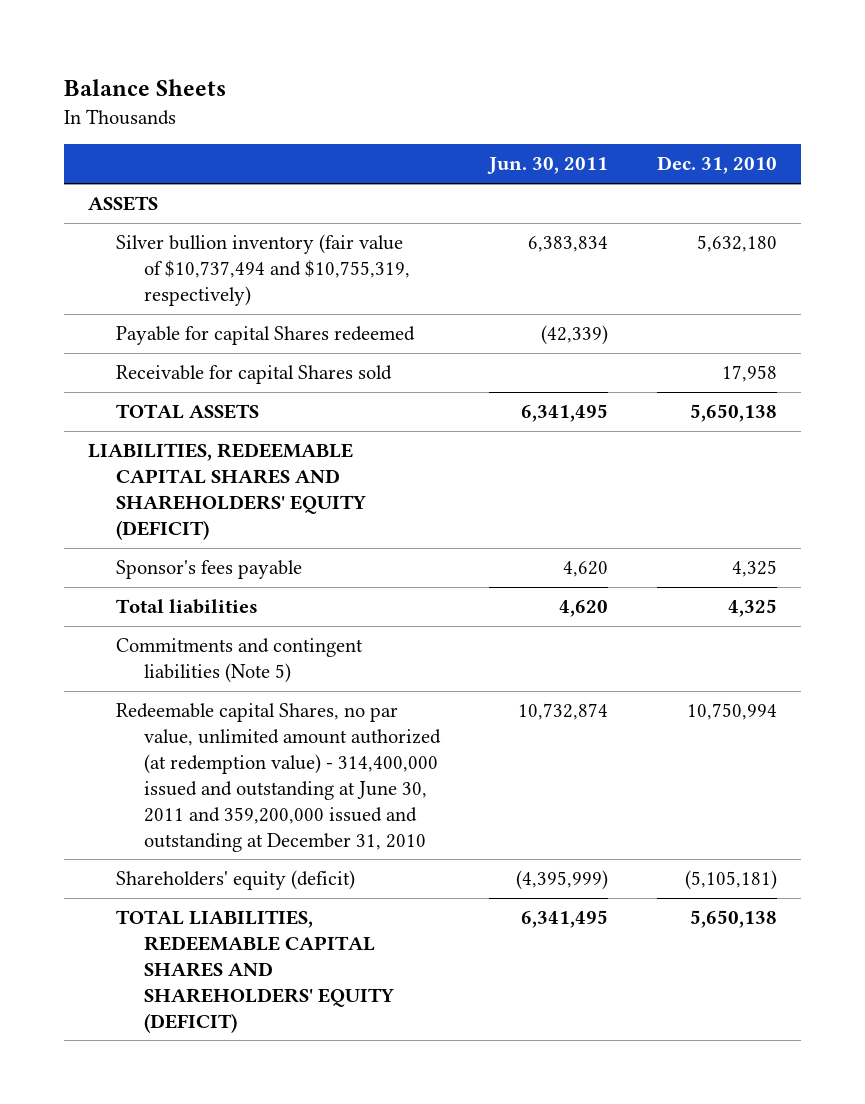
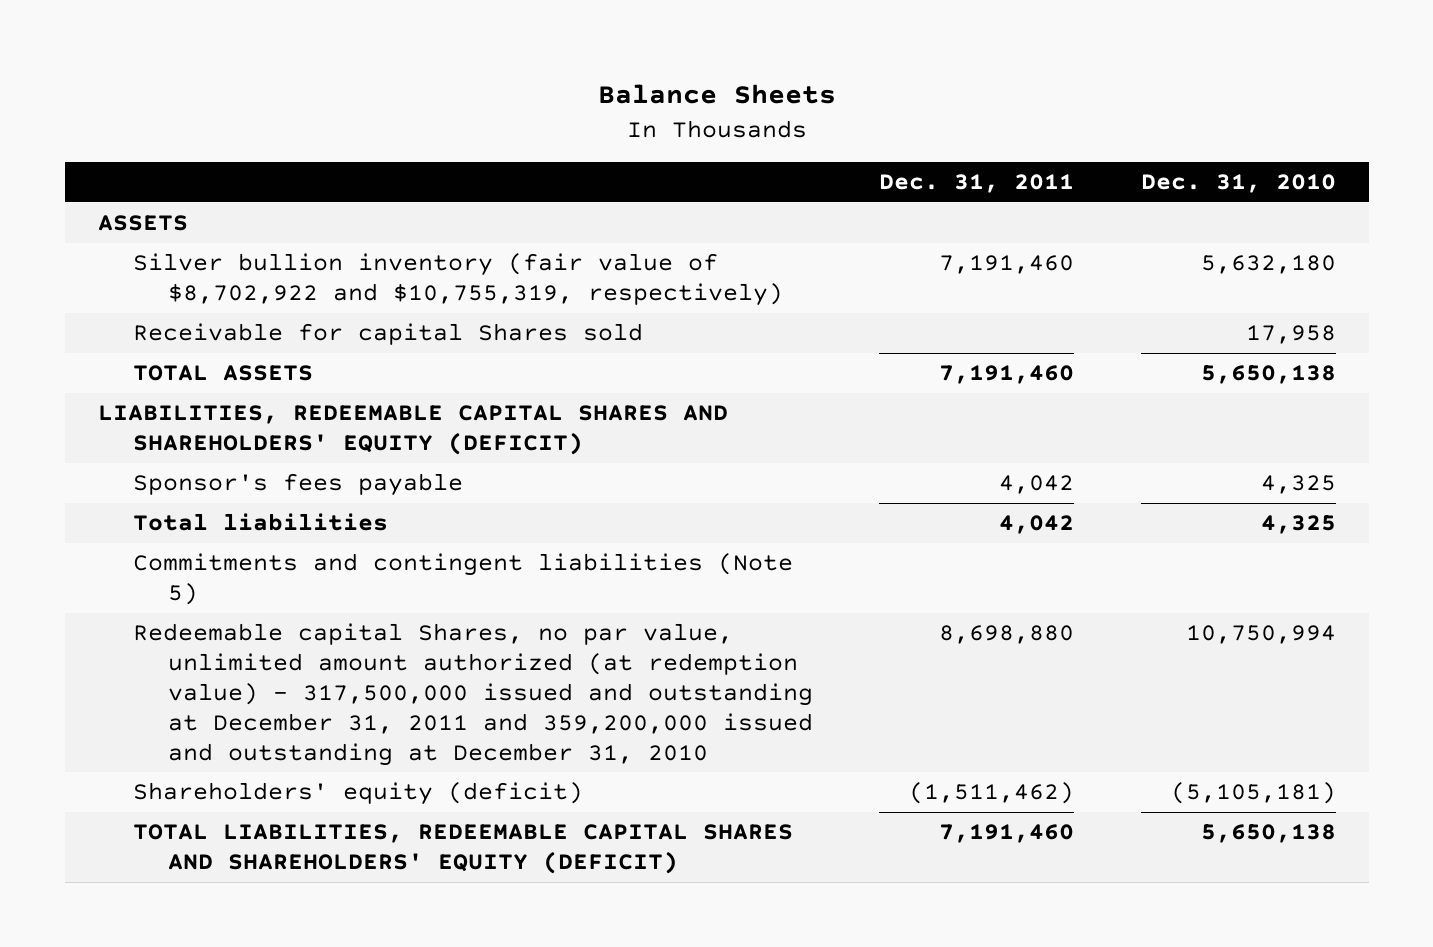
[486,157,608,175] Jun. 30, 2011 -> none
none -> [879,174,1075,194] Dec. 31, 2011
[116,326,416,346] Payable for capital Shares redeemed -> none
[116,234,411,306] Silver bullion inventory (fair value of $10,737,494 and $10,755,319, respectively) -> [132,253,784,307] Silver bullion inventory (fair value of $8,702,922 and $10,755,319, respectively)
[116,703,442,852] Redeemable capital Shares, no par value, unlimited amount authorized (at redemption value) - 314,400,000 issued and outstanding at June 30, 2011 and 359,200,000 issued and outstanding at December 31, 2010 -> [132,623,814,766] Redeemable capital Shares, no par value, unlimited amount authorized (at redemption value) - 317,500,000 issued and outstanding at December 31, 2011 and 359,200,000 issued and outstanding at December 31, 2010

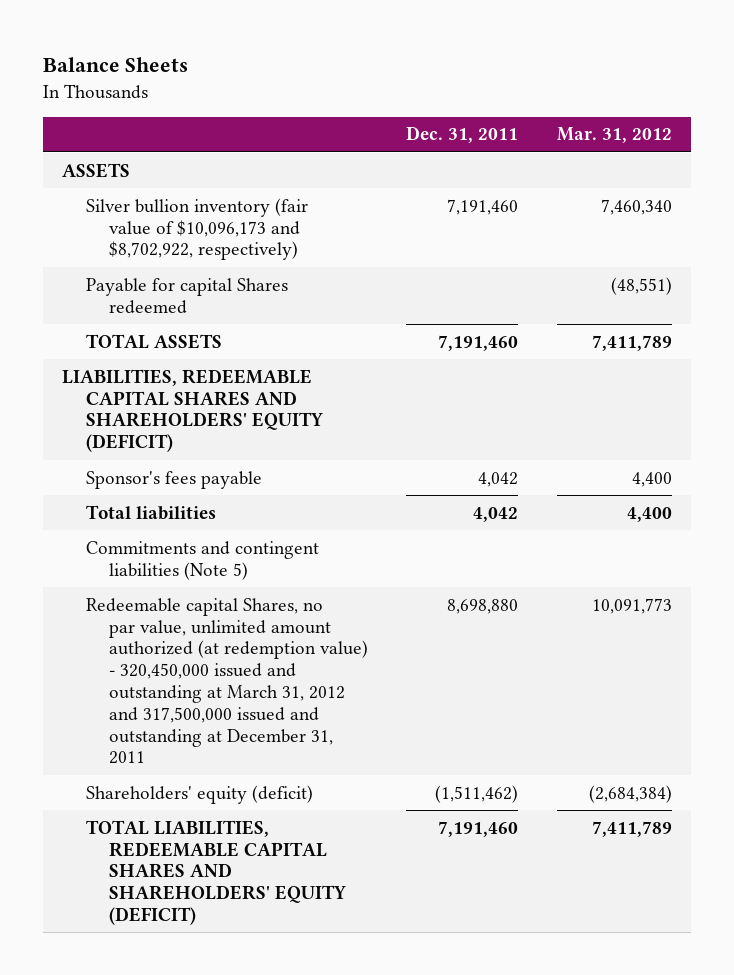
[1140,174,1336,194] Dec. 31, 2010 -> none
none -> [557,127,673,144] Mar. 31, 2012
[132,323,643,346] Receivable for capital Shares sold -> none
[132,253,784,307] Silver bullion inventory (fair value of $8,702,922 and $10,755,319, respectively) -> [85,197,308,261] Silver bullion inventory (fair value of $10,096,173 and $8,702,922, respectively)
none -> [85,277,288,314] Payable for capital Shares redeemed
[132,623,814,766] Redeemable capital Shares, no par value, unlimited amount authorized (at redemption value) - 317,500,000 issued and outstanding at December 31, 2011 and 359,200,000 issued and outstanding at December 31, 2010 -> [85,597,368,765] Redeemable capital Shares, no par value, unlimited amount authorized (at redemption value) - 320,450,000 issued and outstanding at March 31, 2012 and 317,500,000 issued and outstanding at December 31, 2011

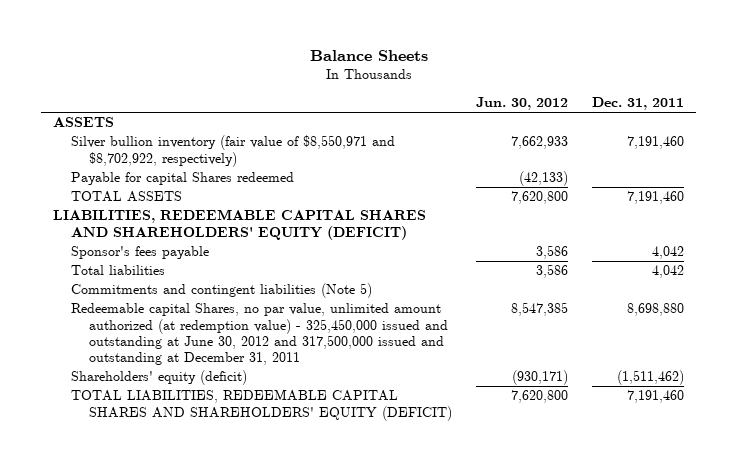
[557,127,673,144] Mar. 31, 2012 -> none
none -> [475,97,568,111] Jun. 30, 2012
[85,197,308,261] Silver bullion inventory (fair value of $10,096,173 and $8,702,922, respectively) -> [70,135,395,167] Silver bullion inventory (fair value of $8,550,971 and $8,702,922, respectively)
[85,597,368,765] Redeemable capital Shares, no par value, unlimited amount authorized (at redemption value) - 320,450,000 issued and outstanding at March 31, 2012 and 317,500,000 issued and outstanding at December 31, 2011 -> [70,303,448,365] Redeemable capital Shares, no par value, unlimited amount authorized (at redemption value) - 325,450,000 issued and outstanding at June 30, 2012 and 317,500,000 issued and outstanding at December 31, 2011

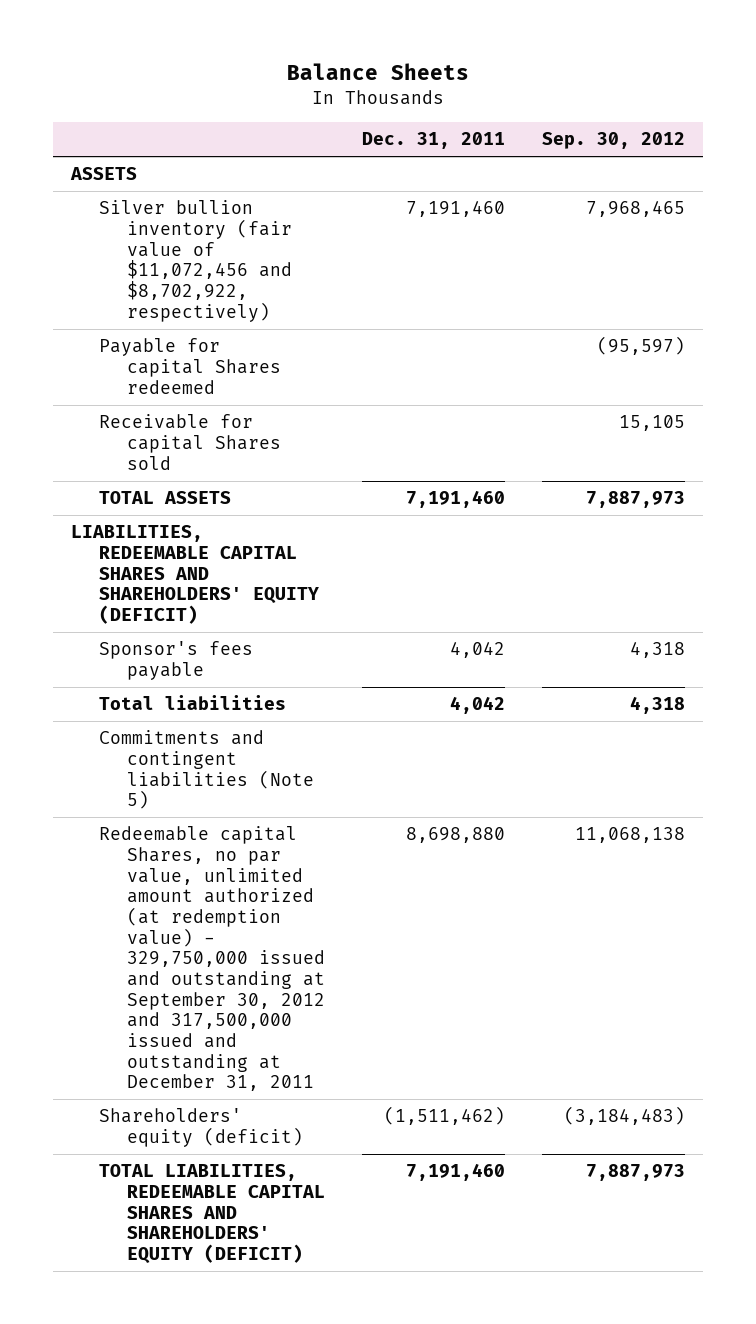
[475,97,568,111] Jun. 30, 2012 -> none
none -> [541,132,685,150] Sep. 30, 2012
[70,135,395,167] Silver bullion inventory (fair value of $8,550,971 and $8,702,922, respectively) -> [99,200,292,322] Silver bullion inventory (fair value of $11,072,456 and $8,702,922, respectively)
none -> [99,414,281,470] Receivable for capital Shares sold
[70,303,448,365] Redeemable capital Shares, no par value, unlimited amount authorized (at redemption value) - 325,450,000 issued and outstanding at June 30, 2012 and 317,500,000 issued and outstanding at December 31, 2011 -> [99,826,325,1092] Redeemable capital Shares, no par value, unlimited amount authorized (at redemption value) - 329,750,000 issued and outstanding at September 30, 2012 and 317,500,000 issued and outstanding at December 31, 2011

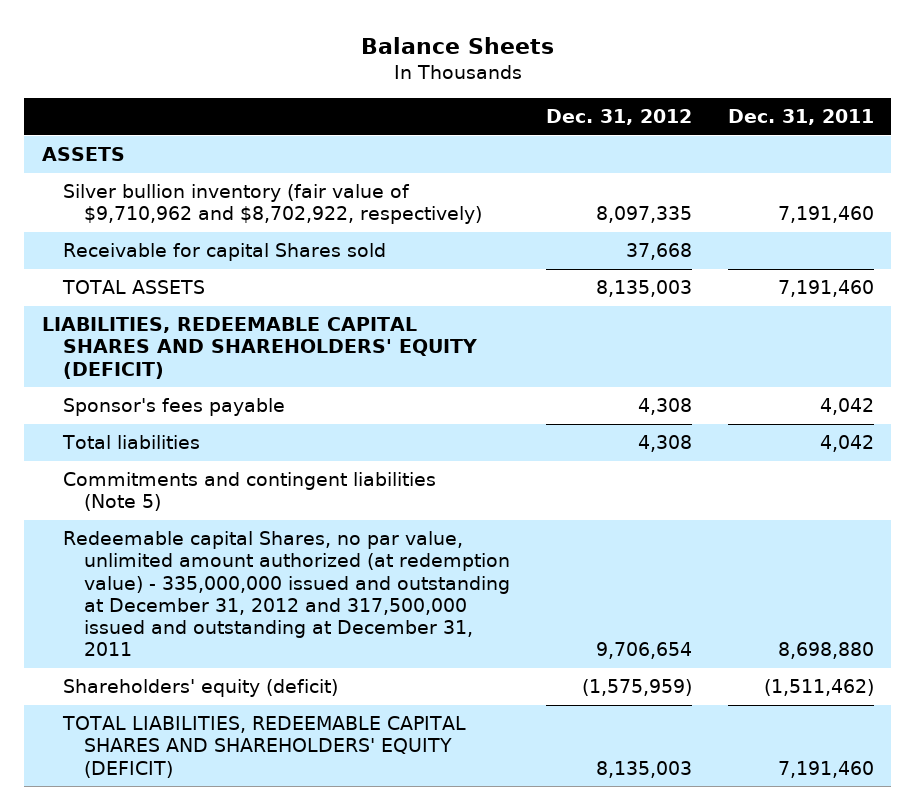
[541,132,685,150] Sep. 30, 2012 -> none
none -> [546,109,693,126] Dec. 31, 2012
[99,338,281,394] Payable for capital Shares redeemed -> none
[99,200,292,322] Silver bullion inventory (fair value of $11,072,456 and $8,702,922, respectively) -> [63,184,483,225] Silver bullion inventory (fair value of $9,710,962 and $8,702,922, respectively)
[99,826,325,1092] Redeemable capital Shares, no par value, unlimited amount authorized (at redemption value) - 329,750,000 issued and outstanding at September 30, 2012 and 317,500,000 issued and outstanding at December 31, 2011 -> [63,531,511,657] Redeemable capital Shares, no par value, unlimited amount authorized (at redemption value) - 335,000,000 issued and outstanding at December 31, 2012 and 317,500,000 issued and outstanding at December 31, 2011

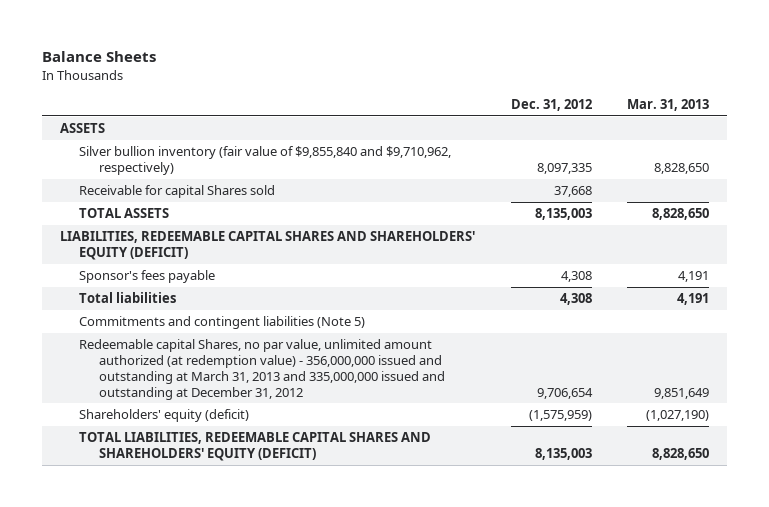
[727,109,874,126] Dec. 31, 2011 -> none
none -> [627,99,710,112] Mar. 31, 2013
[63,184,483,225] Silver bullion inventory (fair value of $9,710,962 and $8,702,922, respectively) -> [79,146,452,175] Silver bullion inventory (fair value of $9,855,840 and $9,710,962, respectively)
[63,531,511,657] Redeemable capital Shares, no par value, unlimited amount authorized (at redemption value) - 335,000,000 issued and outstanding at December 31, 2012 and 317,500,000 issued and outstanding at December 31, 2011 -> [79,339,445,400] Redeemable capital Shares, no par value, unlimited amount authorized (at redemption value) - 356,000,000 issued and outstanding at March 31, 2013 and 335,000,000 issued and outstanding at December 31, 2012

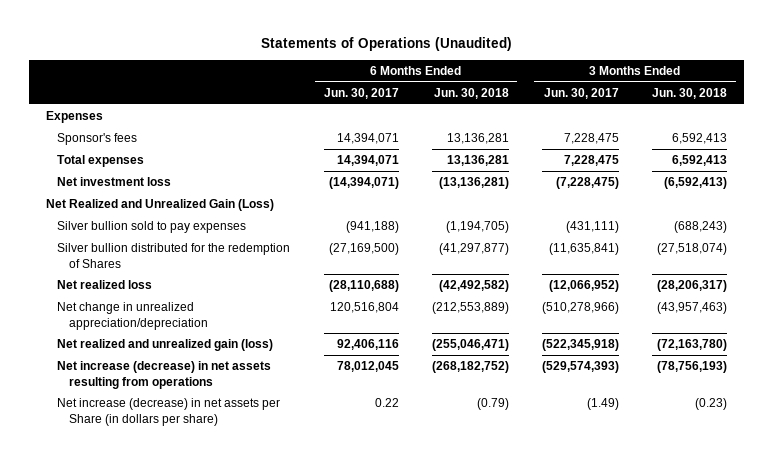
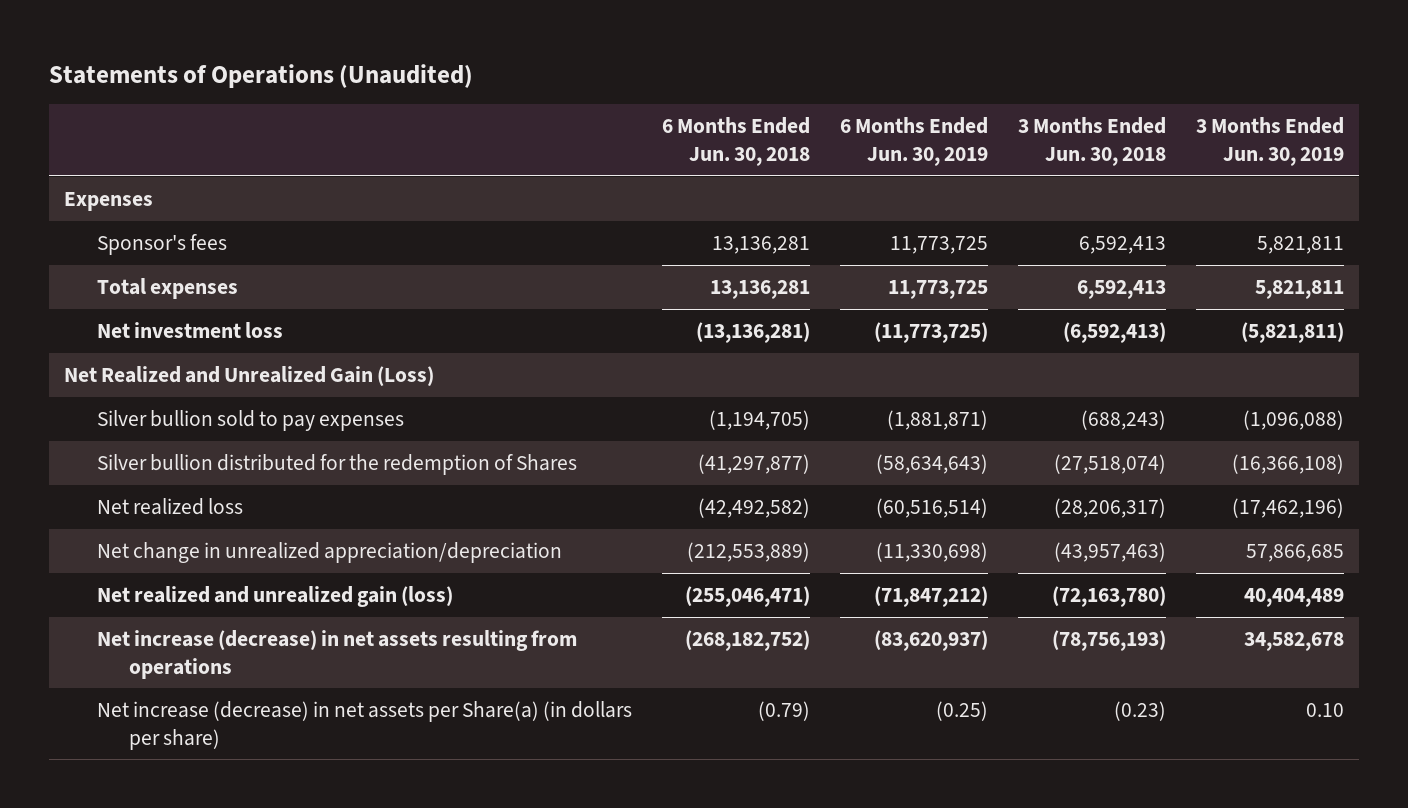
[323,87,399,99] Jun. 30, 2017 -> none
[544,87,620,99] Jun. 30, 2017 -> none
none -> [840,117,989,167] 6 Months Ended Jun. 30, 2019
none -> [1196,117,1345,167] 3 Months Ended Jun. 30, 2019
[57,398,281,426] Net increase (decrease) in net assets per Share (in dollars per share) -> [96,700,632,750] Net increase (decrease) in net assets per Share(a) (in dollars per share)

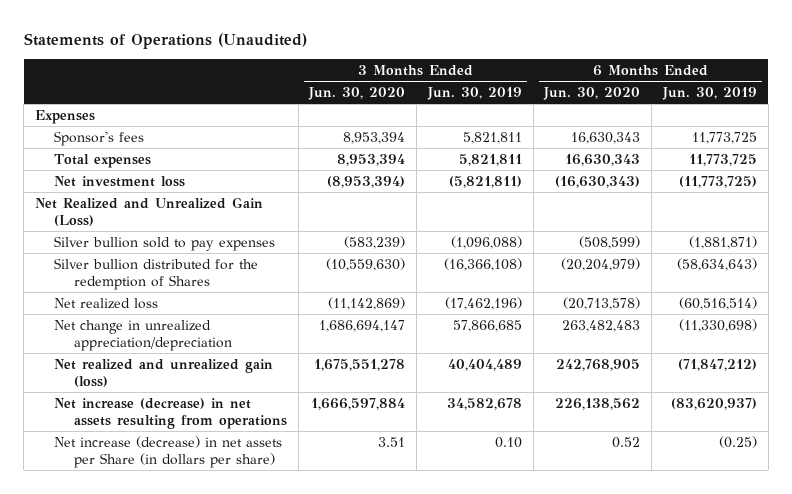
[661,117,810,167] 6 Months Ended Jun. 30, 2018 -> none
[1018,117,1167,167] 3 Months Ended Jun. 30, 2018 -> none
none -> [308,86,406,100] Jun. 30, 2020
none -> [543,86,641,100] Jun. 30, 2020
[96,700,632,750] Net increase (decrease) in net assets per Share(a) (in dollars per share) -> [54,435,283,468] Net increase (decrease) in net assets per Share (in dollars per share)

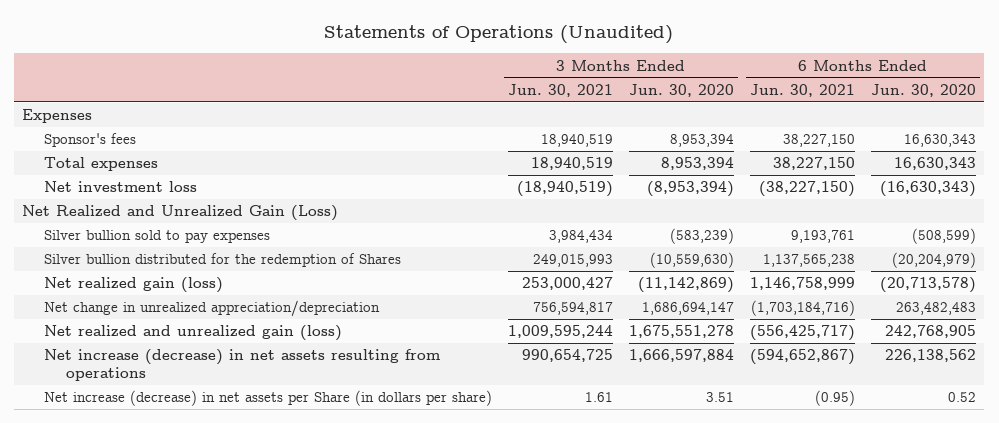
[426,86,522,100] Jun. 30, 2019 -> none
[661,86,757,100] Jun. 30, 2019 -> none
none -> [508,83,614,97] Jun. 30, 2021
none -> [750,83,856,97] Jun. 30, 2021
[54,297,159,309] Net realized loss -> [44,277,224,294] Net realized gain (loss)

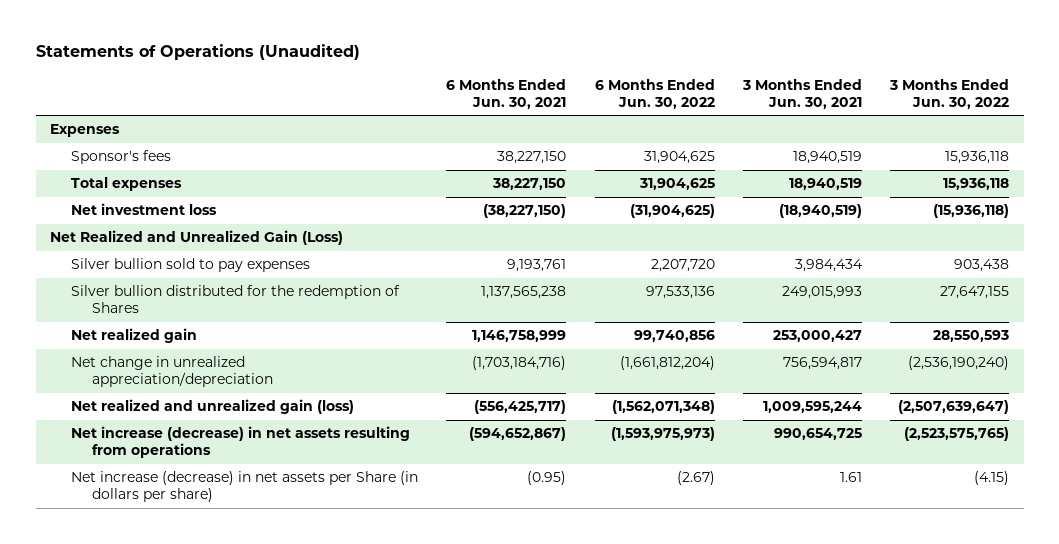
[629,83,735,97] Jun. 30, 2020 -> none
[871,83,977,97] Jun. 30, 2020 -> none
none -> [594,78,715,109] 6 Months Ended Jun. 30, 2022
none -> [889,78,1010,109] 3 Months Ended Jun. 30, 2022
[44,277,224,294] Net realized gain (loss) -> [70,328,197,344] Net realized gain

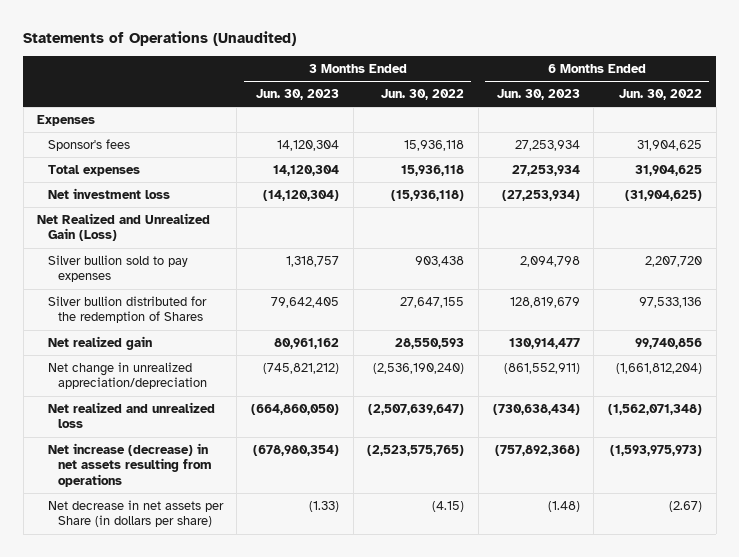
[446,78,567,109] 6 Months Ended Jun. 30, 2021 -> none
[742,78,863,109] 3 Months Ended Jun. 30, 2021 -> none
none -> [255,89,339,101] Jun. 30, 2023
none -> [496,89,580,101] Jun. 30, 2023
[70,399,354,415] Net realized and unrealized gain (loss) -> [47,401,215,429] Net realized and unrealized loss
[70,471,418,503] Net increase (decrease) in net assets per Share (in dollars per share) -> [47,499,224,528] Net decrease in net assets per Share (in dollars per share)

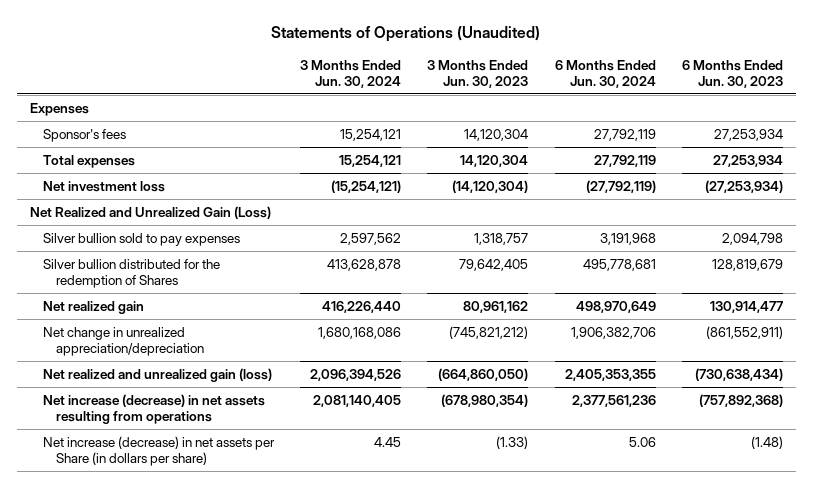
[381,89,465,101] Jun. 30, 2022 -> none
[618,89,702,101] Jun. 30, 2022 -> none
none -> [300,59,402,88] 3 Months Ended Jun. 30, 2024
none -> [554,59,656,88] 6 Months Ended Jun. 30, 2024
[47,401,215,429] Net realized and unrealized loss -> [42,368,272,383] Net realized and unrealized gain (loss)
[47,499,224,528] Net decrease in net assets per Share (in dollars per share) -> [42,436,275,467] Net increase (decrease) in net assets per Share (in dollars per share)

